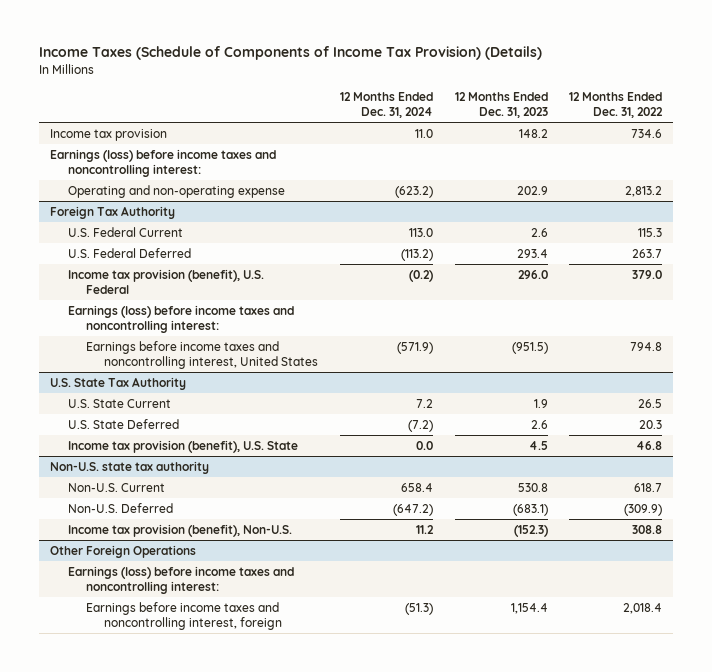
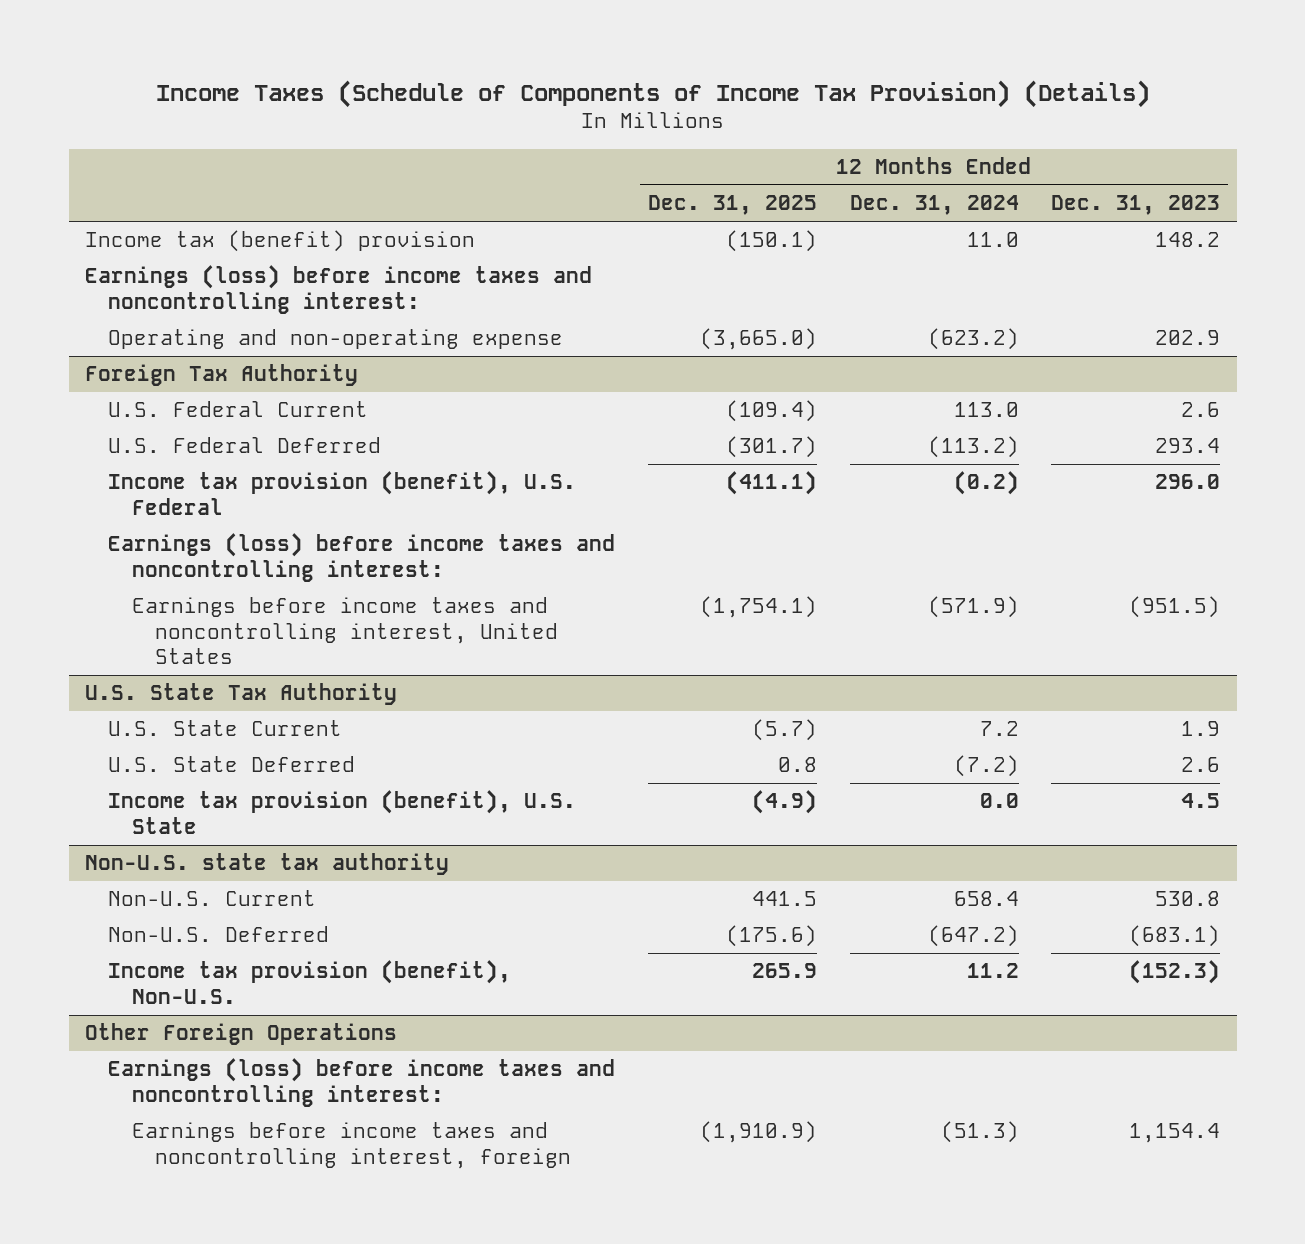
[569,91,664,119] 12 Months Ended Dec. 31, 2022 -> none
none -> [648,195,818,216] Dec. 31, 2025
[49,128,167,141] Income tax provision -> [85,230,476,253] Income tax (benefit) provision

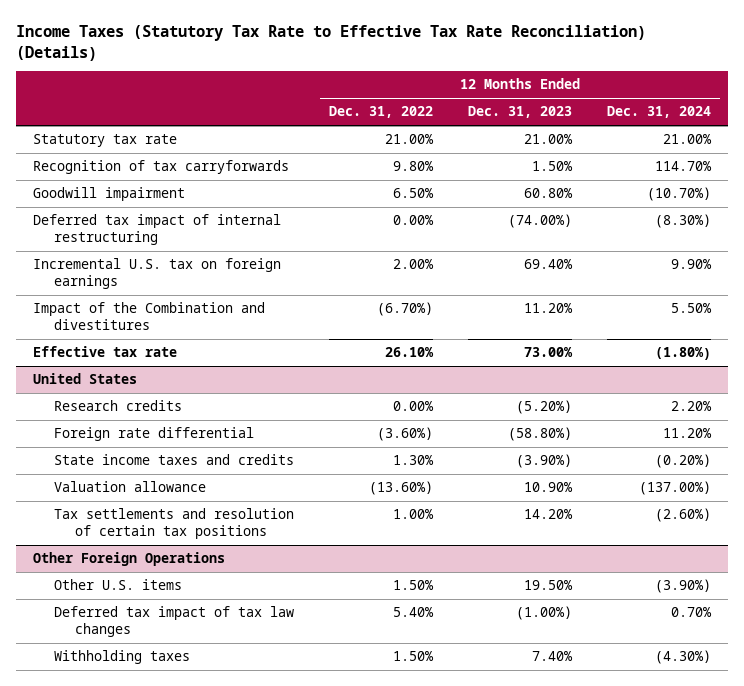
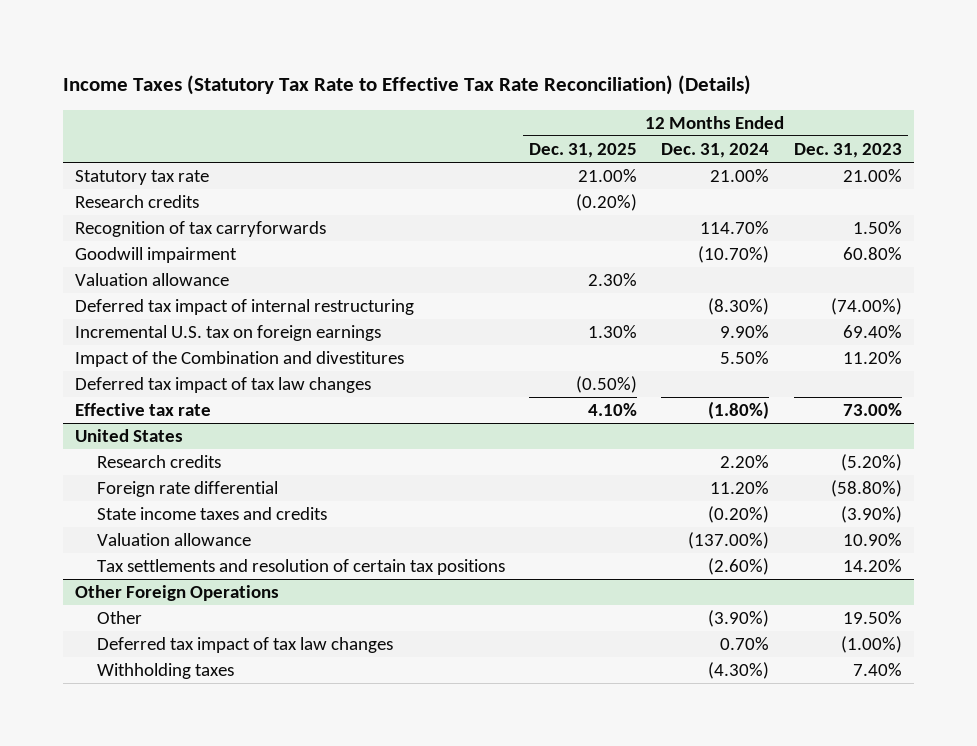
[329,106,434,119] Dec. 31, 2022 -> none
none -> [529,142,638,158] Dec. 31, 2025
none -> [75,195,200,209] Research credits
none -> [75,273,230,287] Valuation allowance
none -> [75,377,372,394] Deferred tax impact of tax law changes
[54,579,183,591] Other U.S. items -> [96,611,142,625] Other

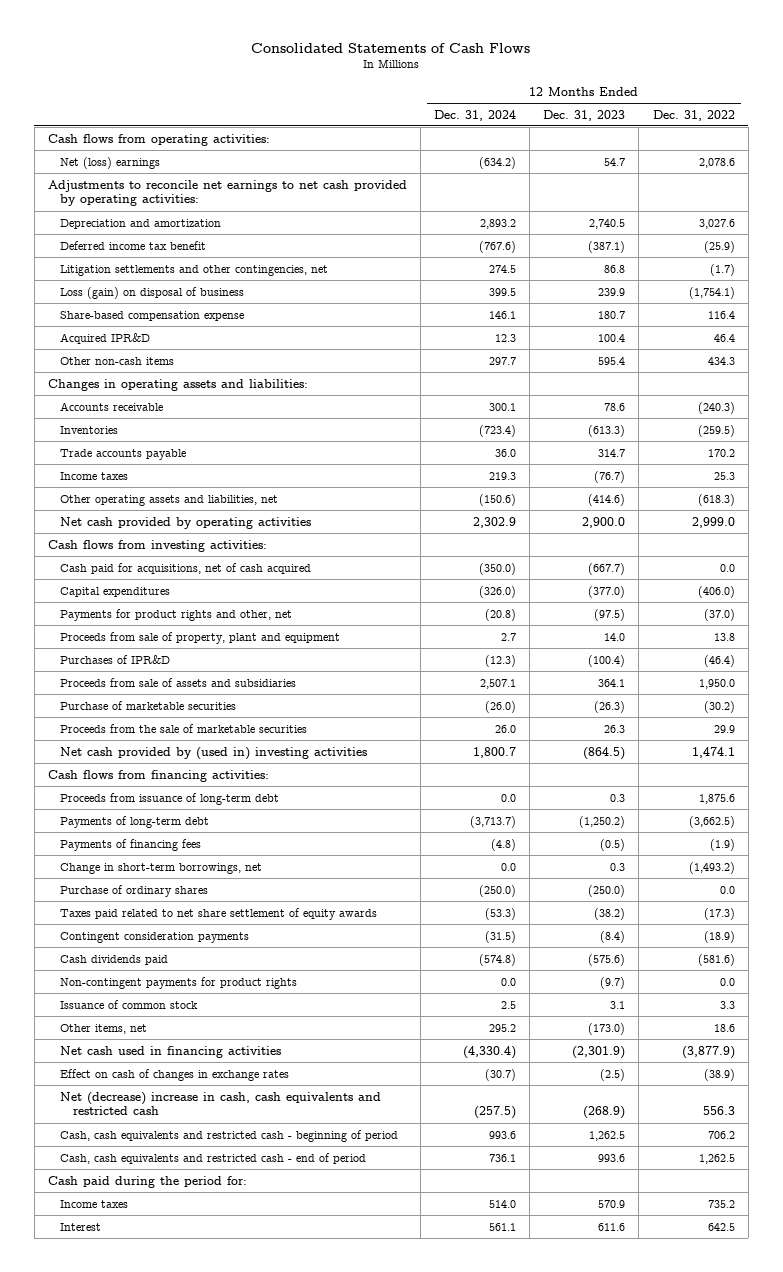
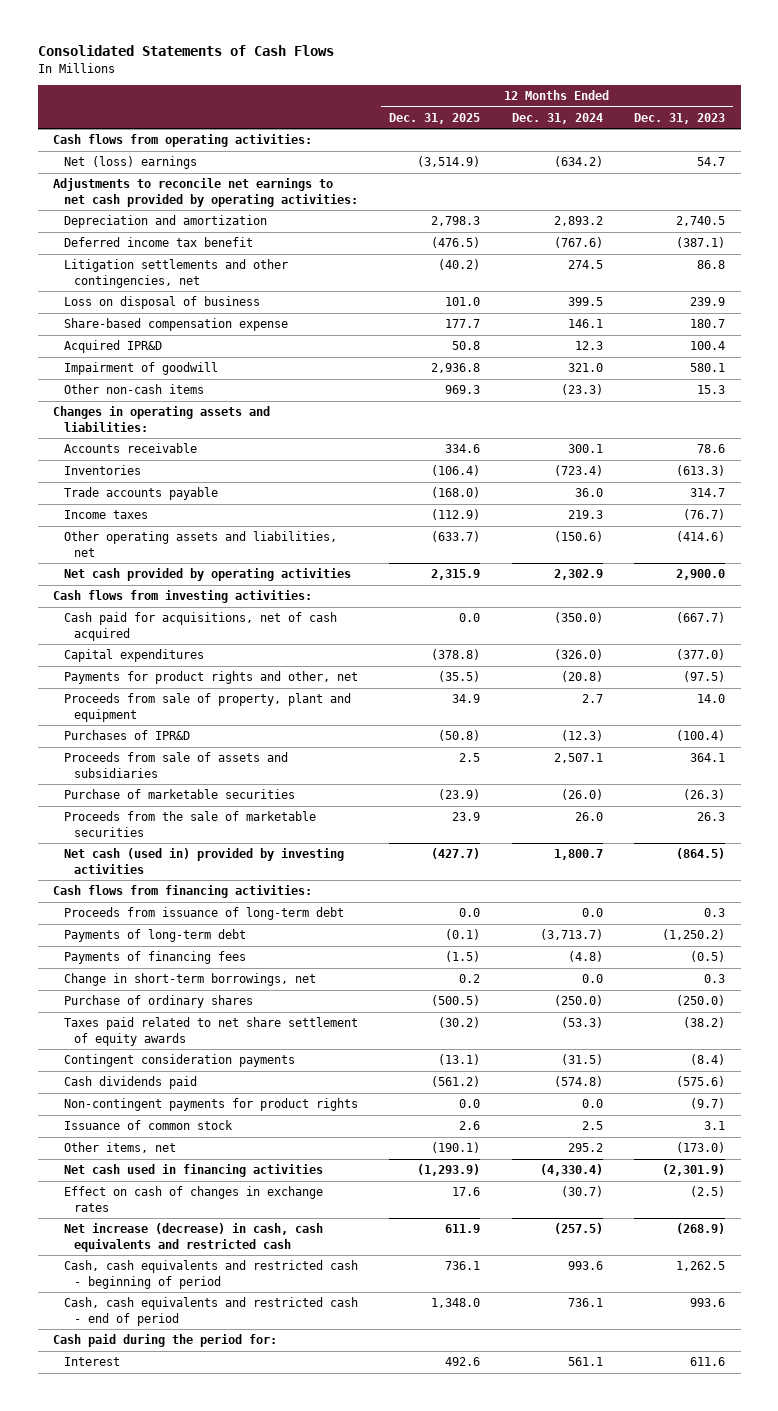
[652,109,735,121] Dec. 31, 2022 -> none
none -> [389,112,481,124] Dec. 31, 2025
[60,286,245,299] Loss (gain) on disposal of business -> [63,296,260,310] Loss on disposal of business
none -> [63,362,218,376] Impairment of goodwill
[489,356,517,365] 297.7 -> [560,384,603,396] (23.3)
[598,356,626,365] 595.4 -> [696,385,725,395] 15.3
[60,746,368,760] Net cash provided by (used in) investing activities -> [63,848,344,874] Net cash (used in) provided by investing activities
[60,1091,382,1116] Net (decrease) increase in cash, cash equivalents and restricted cash -> [63,1223,323,1252] Net increase (decrease) in cash, cash equivalents and restricted cash
[60,1199,129,1208] Income taxes -> none

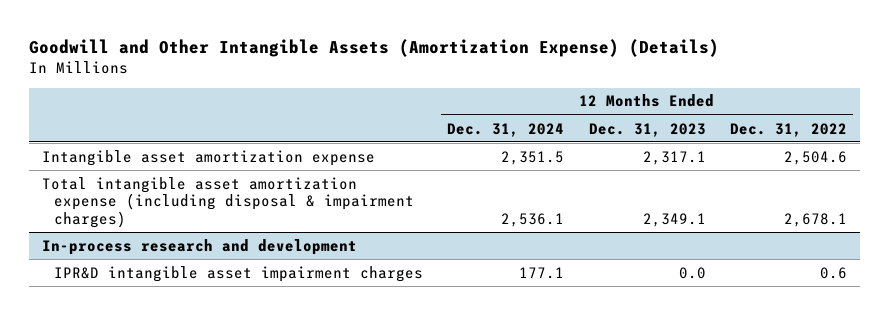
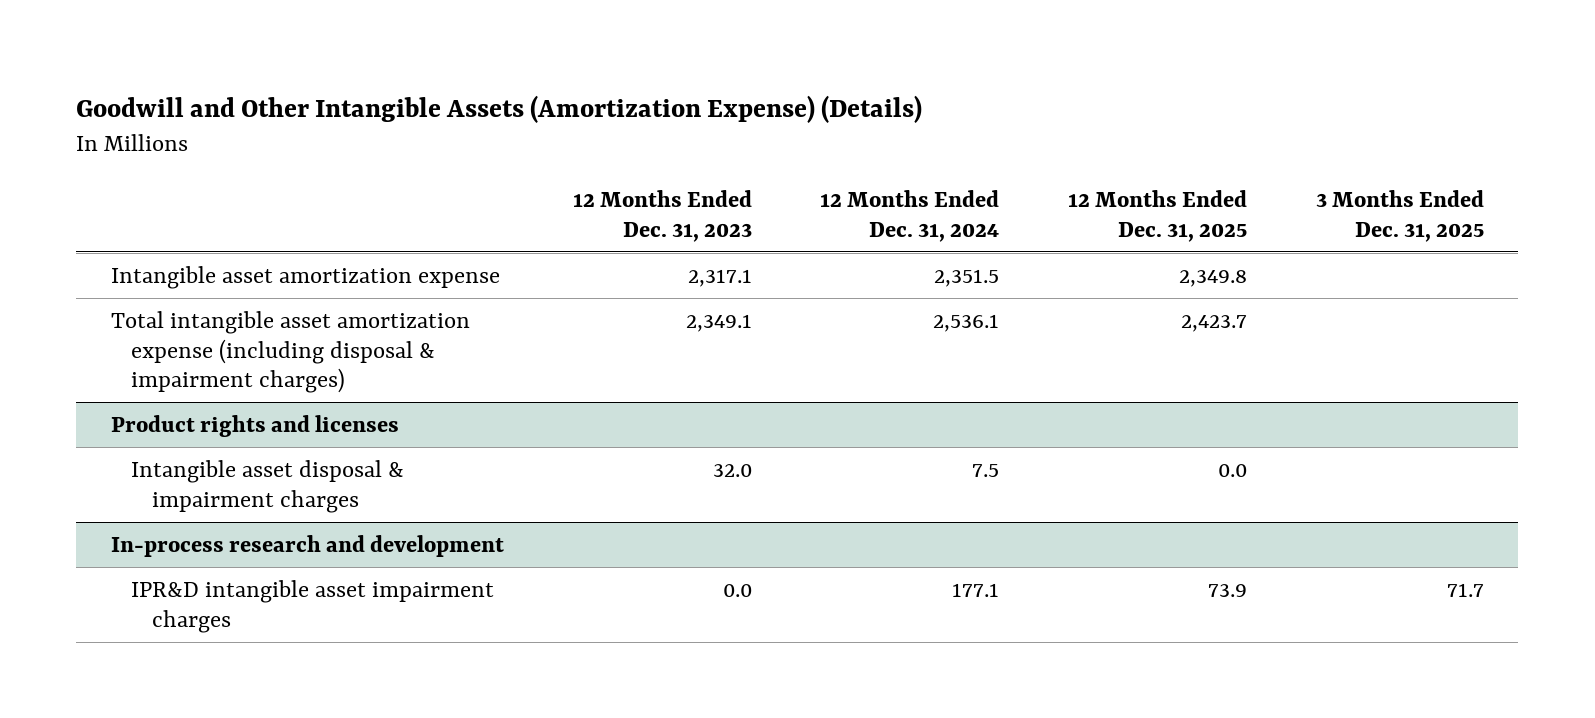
[730,122,848,137] Dec. 31, 2022 -> none
none -> [1068,190,1248,242] 12 Months Ended Dec. 31, 2025
none -> [1315,190,1484,242] 3 Months Ended Dec. 31, 2025
none -> [110,414,399,437] Product rights and licenses
none -> [131,459,405,513] Intangible asset disposal & impairment charges

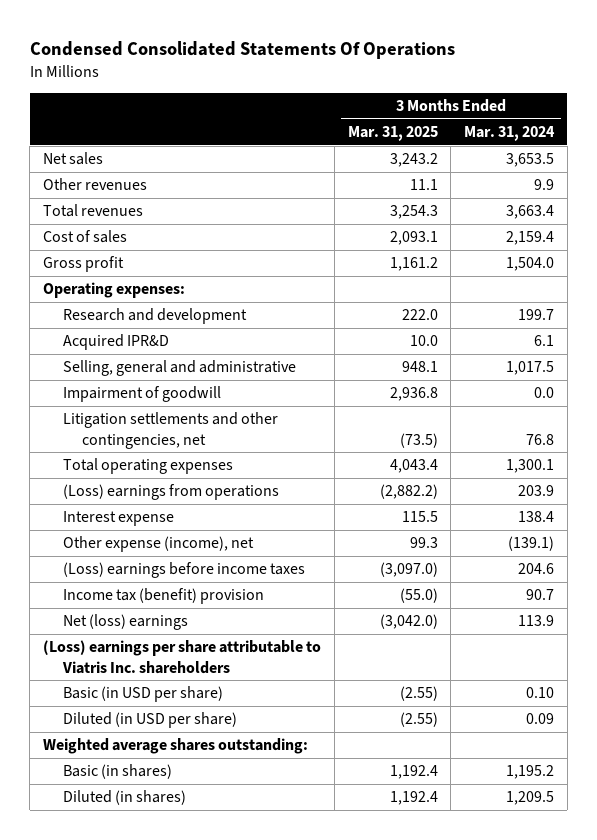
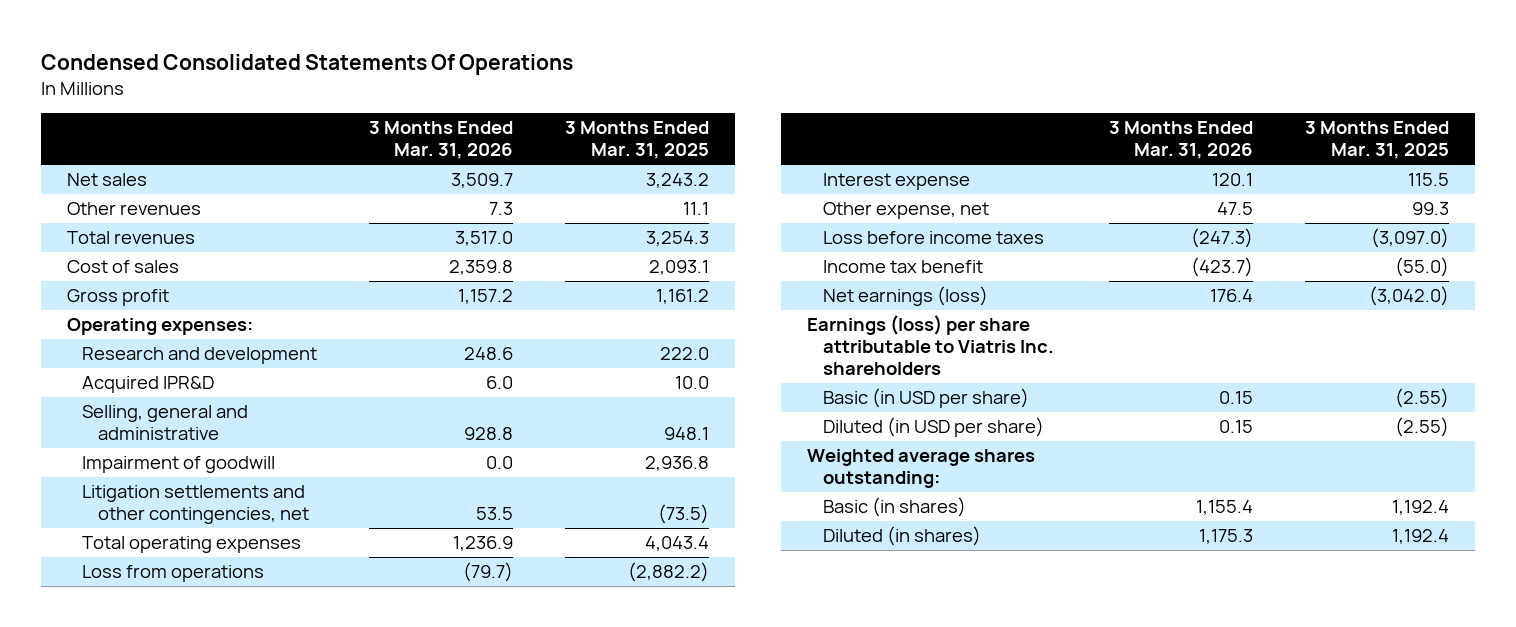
[463,125,555,141] Mar. 31, 2024 -> none
none -> [369,121,514,160] 3 Months Ended Mar. 31, 2026
[62,484,279,501] (Loss) earnings from operations -> [82,565,265,583] Loss from operations
[62,536,254,553] Other expense (income), net -> [822,202,989,220] Other expense, net
[62,562,305,579] (Loss) earnings before income taxes -> [822,231,1044,245] Loss before income taxes
[62,588,264,605] Income tax (benefit) provision -> [822,260,983,274] Income tax benefit
[62,614,188,631] Net (loss) earnings -> [822,286,988,307] Net earnings (loss)
[43,640,322,674] (Loss) earnings per share attributable to Viatris Inc. shareholders -> [807,315,1054,376] Earnings (loss) per share attributable to Viatris Inc. shareholders

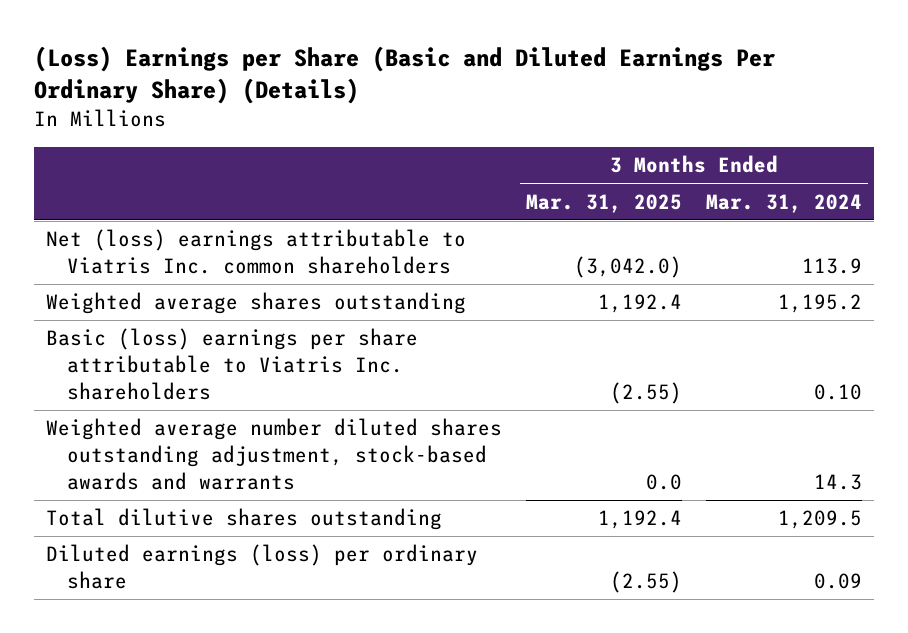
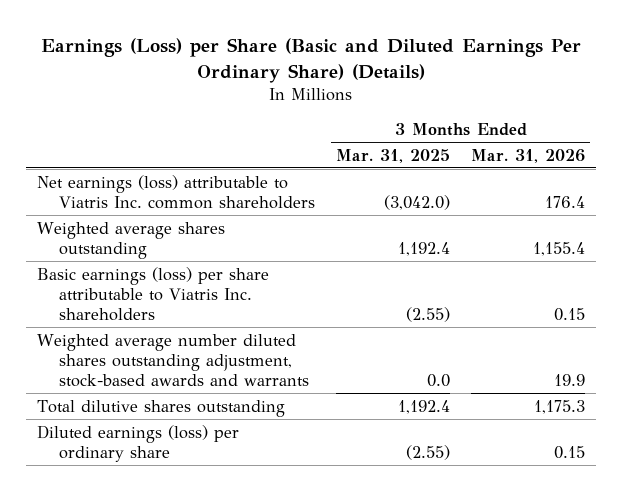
[34,46,777,105] (Loss) Earnings per Share (Basic and Diluted Earnings Per Ordinary Share) (Details) -> [40,38,581,83] Earnings (Loss) per Share (Basic and Diluted Earnings Per Ordinary Share) (Details)
[705,193,862,213] Mar. 31, 2024 -> none
none -> [471,148,586,163] Mar. 31, 2026
[46,229,467,275] Net (loss) earnings attributable to Viatris Inc. common shareholders -> [36,174,316,209] Net earnings (loss) attributable to Viatris Inc. common shareholders
[46,328,419,400] Basic (loss) earnings per share attributable to Viatris Inc. shareholders -> [36,266,269,322] Basic earnings (loss) per share attributable to Viatris Inc. shareholders

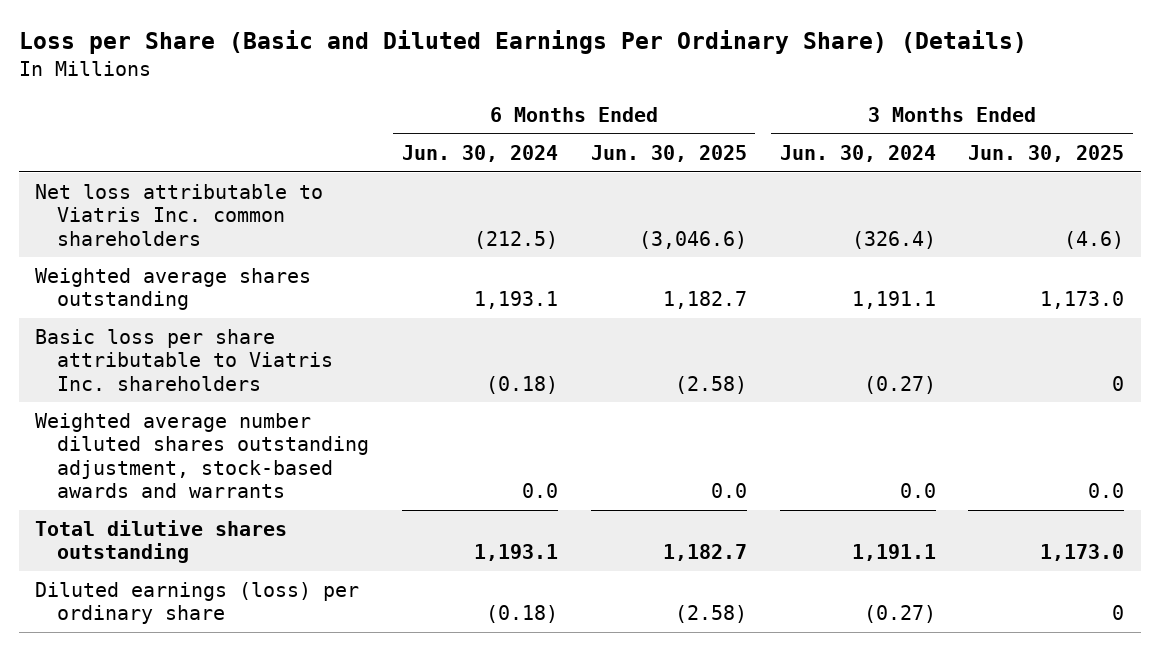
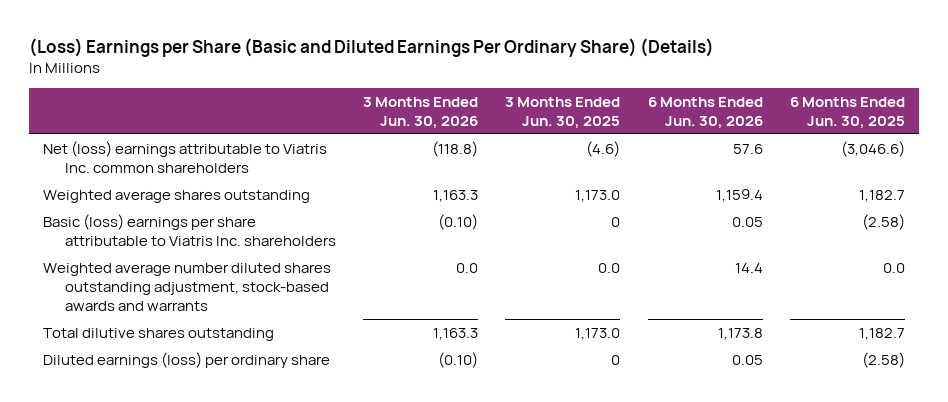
[18,30,1027,55] Loss per Share (Basic and Diluted Earnings Per Ordinary Share) (Details) -> [29,37,715,57] (Loss) Earnings per Share (Basic and Diluted Earnings Per Ordinary Share) (Details)
[401,144,558,162] Jun. 30, 2024 -> none
[779,144,936,162] Jun. 30, 2024 -> none
none -> [363,96,479,129] 3 Months Ended Jun. 30, 2026
none -> [647,96,763,129] 6 Months Ended Jun. 30, 2026
[35,184,324,246] Net loss attributable to Viatris Inc. common shareholders -> [43,141,328,174] Net (loss) earnings attributable to Viatris Inc. common shareholders
[35,329,333,391] Basic loss per share attributable to Viatris Inc. shareholders -> [43,214,336,247] Basic (loss) earnings per share attributable to Viatris Inc. shareholders

